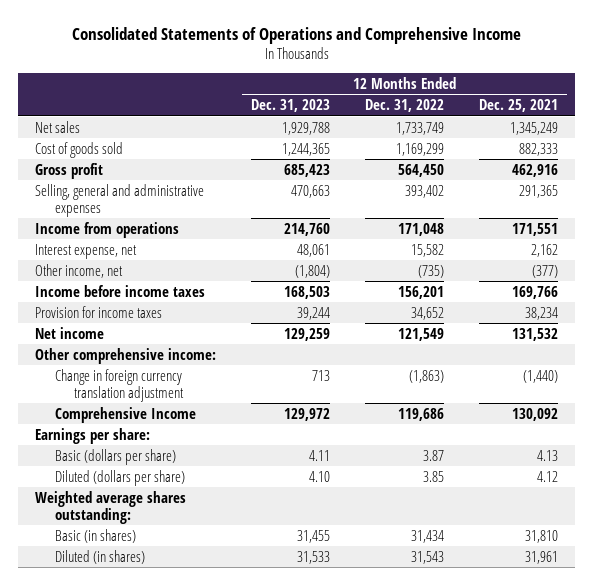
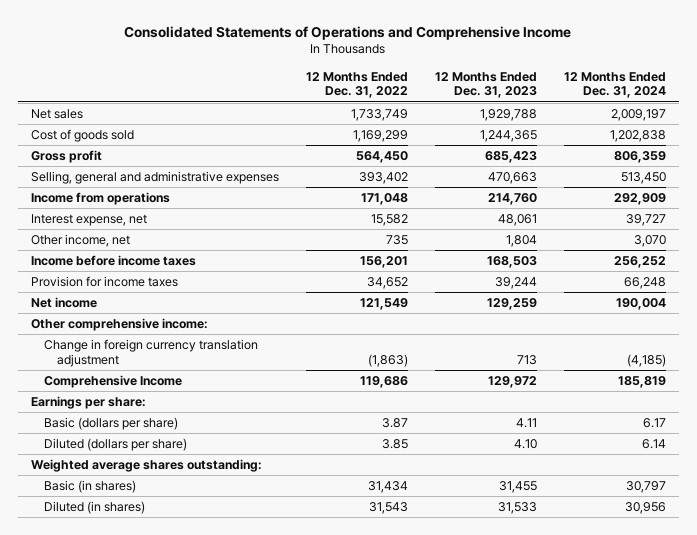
[478,99,558,113] Dec. 25, 2021 -> none
none -> [563,71,666,99] 12 Months Ended Dec. 31, 2024
[295,264,331,278] (1,804) -> [505,234,537,247] 1,804
[418,264,445,278] (735) -> [385,234,408,245] 735

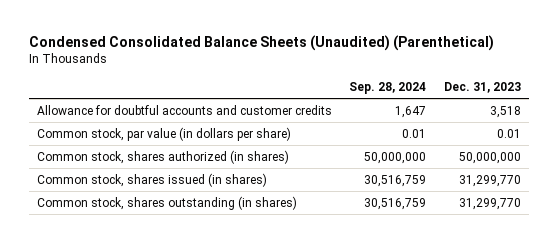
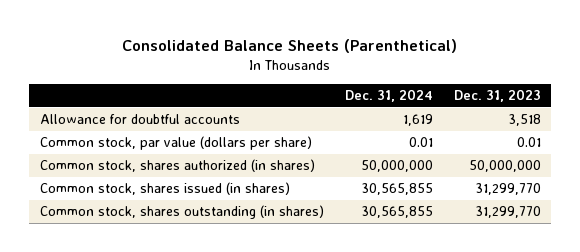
[28,35,494,52] Condensed Consolidated Balance Sheets (Unaudited) (Parenthetical) -> [122,38,458,53] Consolidated Balance Sheets (Parenthetical)
[349,82,427,95] Sep. 28, 2024 -> none
none -> [344,89,433,103] Dec. 31, 2024
[37,104,333,115] Allowance for doubtful accounts and customer credits -> [39,114,240,125] Allowance for doubtful accounts
[37,126,292,141] Common stock, par value (in dollars per share) -> [39,136,312,151] Common stock, par value (dollars per share)

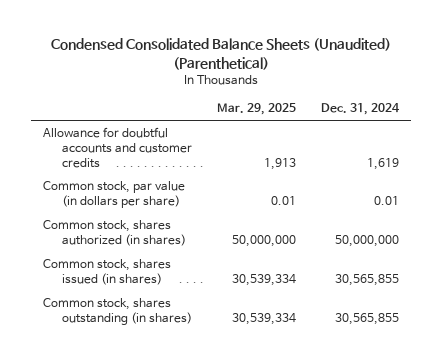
[122,38,458,53] Consolidated Balance Sheets (Parenthetical) -> [50,38,391,70] Condensed Consolidated Balance Sheets (Unaudited) (Parenthetical)
[453,89,541,103] Dec. 31, 2023 -> none
none -> [216,103,296,116] Mar. 29, 2025
[39,114,240,125] Allowance for doubtful accounts -> [43,127,192,168] Allowance for doubtful accounts and customer credits
[39,136,312,151] Common stock, par value (dollars per share) -> [43,181,186,209] Common stock, par value (in dollars per share)

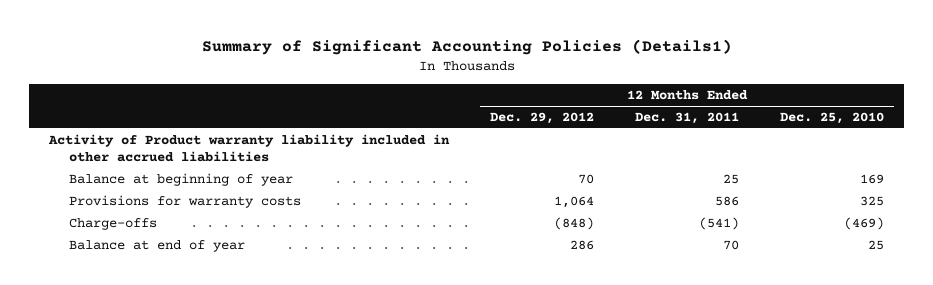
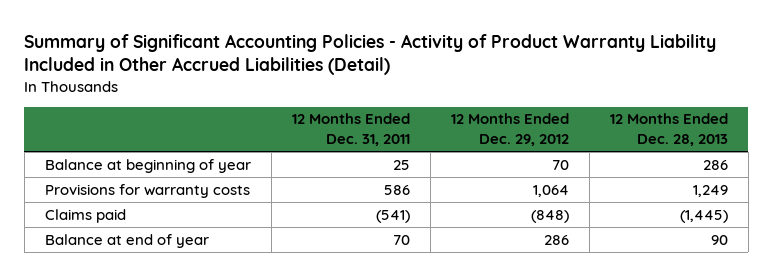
[201,39,732,56] Summary of Significant Accounting Policies (Details1) -> [24,33,717,76] Summary of Significant Accounting Policies - Activity of Product Warranty Liability Included in Other Accrued Liabilities (Detail)
[779,111,884,124] Dec. 25, 2010 -> none
none -> [609,113,728,147] 12 Months Ended Dec. 28, 2013
[48,133,451,162] Activity of Product warranty liability included in other accrued liabilities -> none
[68,217,157,230] Charge-offs -> [44,208,126,223] Claims paid

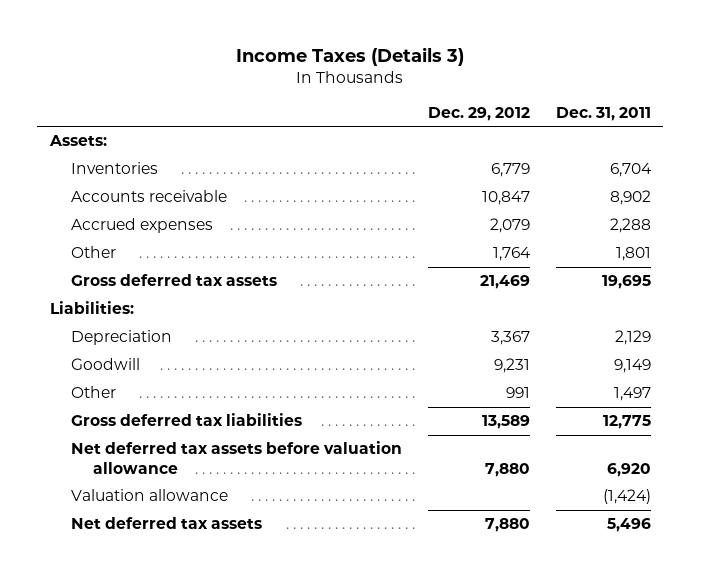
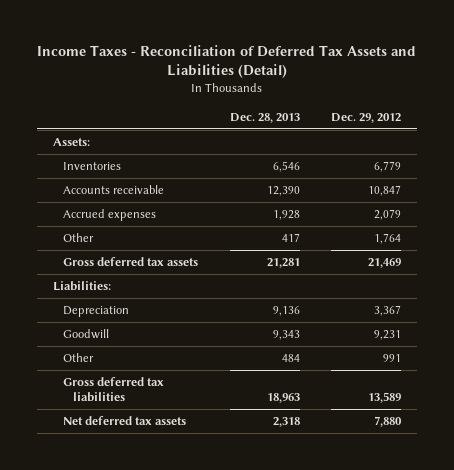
[236,46,465,66] Income Taxes (Details 3) -> [36,44,416,79] Income Taxes - Reconciliation of Deferred Tax Assets and Liabilities (Detail)
[555,106,651,121] Dec. 31, 2011 -> none
none -> [229,112,300,123] Dec. 28, 2013
[71,441,403,474] Net deferred tax assets before valuation allowance -> none
[71,489,229,502] Valuation allowance -> none

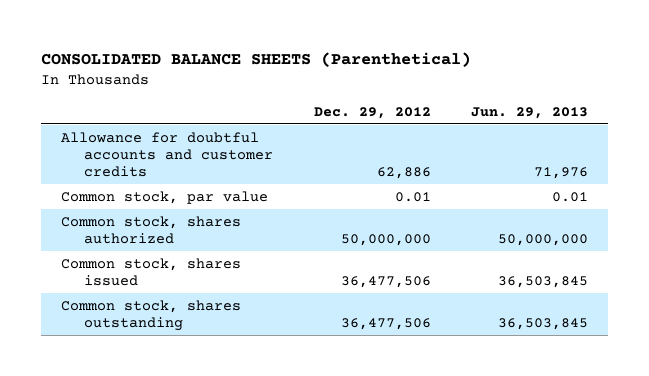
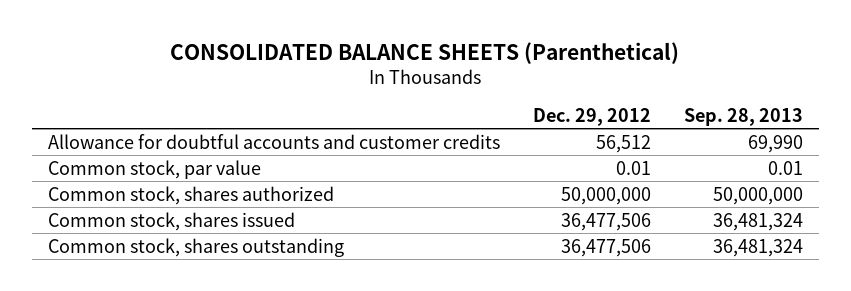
[471,106,589,119] Jun. 29, 2013 -> none
none -> [683,107,803,126] Sep. 28, 2013
[376,167,431,180] 62,886 -> [595,134,651,153] 56,512

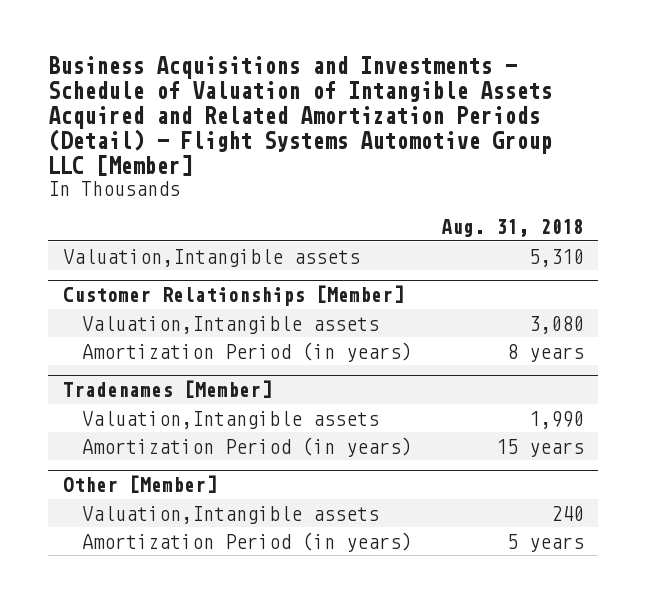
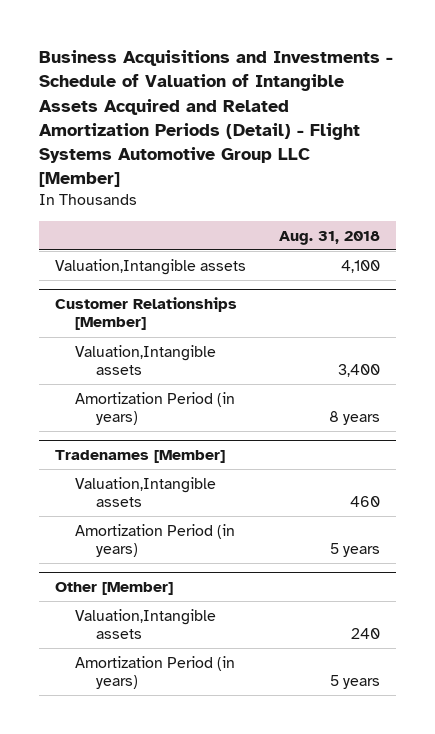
[528,248,584,267] 5,310 -> [340,259,380,273] 4,100
[528,315,584,334] 3,080 -> [337,364,380,378] 3,400
[528,410,584,429] 1,990 -> [349,496,380,508] 460
[495,438,584,457] 15 years -> [329,543,380,558] 5 years

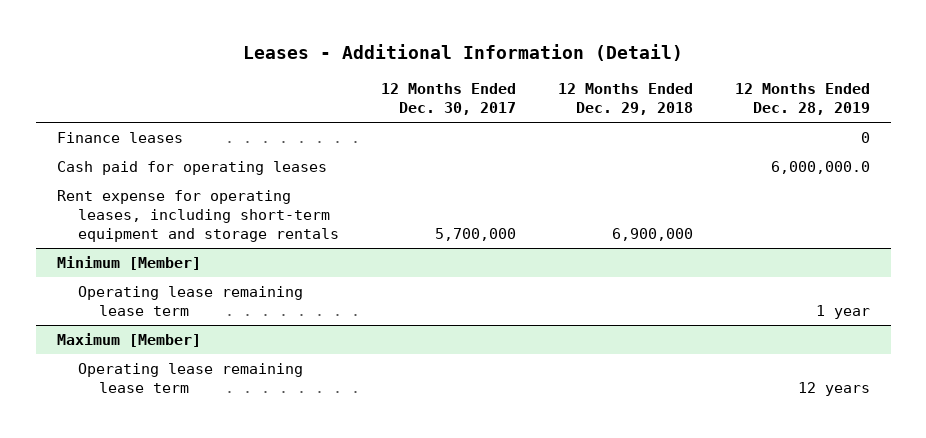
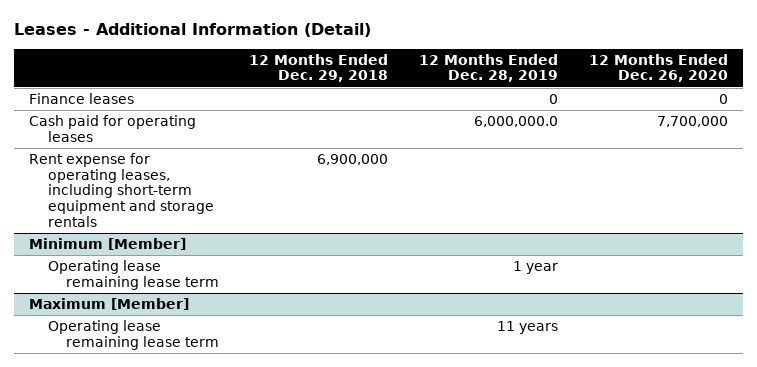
[380,83,516,116] 12 Months Ended Dec. 30, 2017 -> none
none -> [588,53,728,83] 12 Months Ended Dec. 26, 2020
[797,381,870,396] 12 years -> [497,321,559,335] 11 years

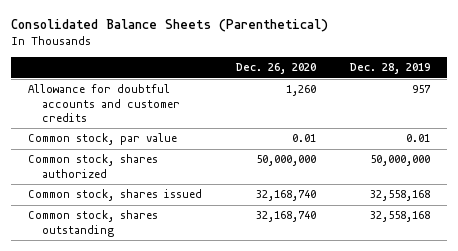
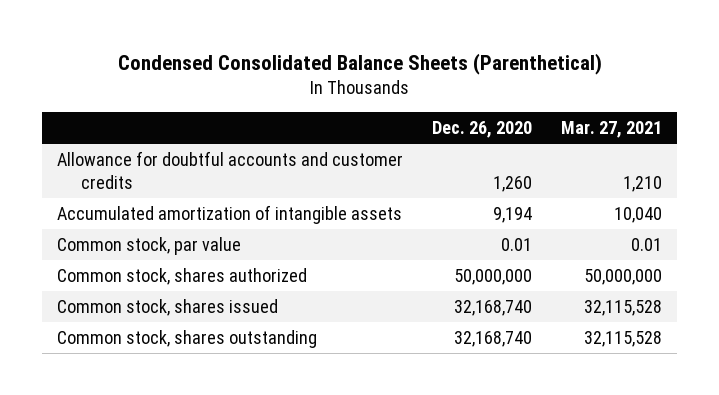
[11,19,329,33] Consolidated Balance Sheets (Parenthetical) -> [117,53,602,76] Condensed Consolidated Balance Sheets (Parenthetical)
[349,63,430,75] Dec. 28, 2019 -> none
none -> [561,121,663,139] Mar. 27, 2021
none -> [56,204,402,224] Accumulated amortization of intangible assets

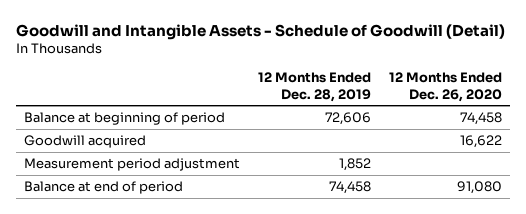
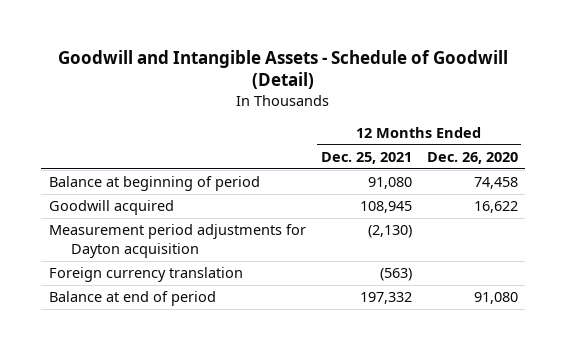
[257,72,371,102] 12 Months Ended Dec. 28, 2019 -> none
none -> [320,151,412,164] Dec. 25, 2021
[24,158,241,172] Measurement period adjustment -> [48,224,306,258] Measurement period adjustments for Dayton acquisition
none -> [48,267,243,283] Foreign currency translation

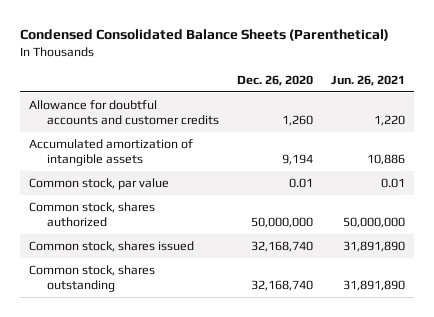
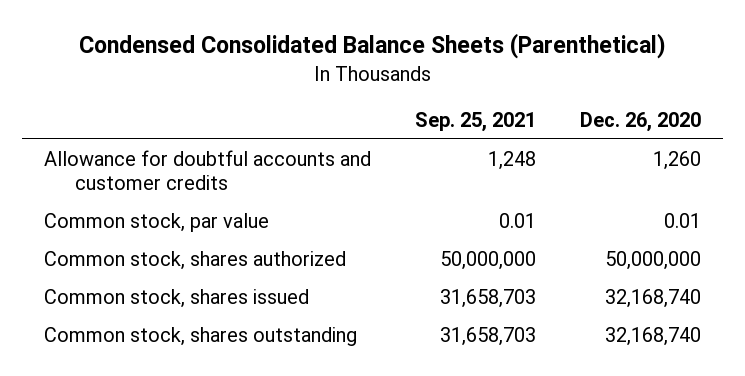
[331,74,406,86] Jun. 26, 2021 -> none
none -> [415,112,537,133] Sep. 25, 2021
[29,138,194,167] Accumulated amortization of intangible assets -> none

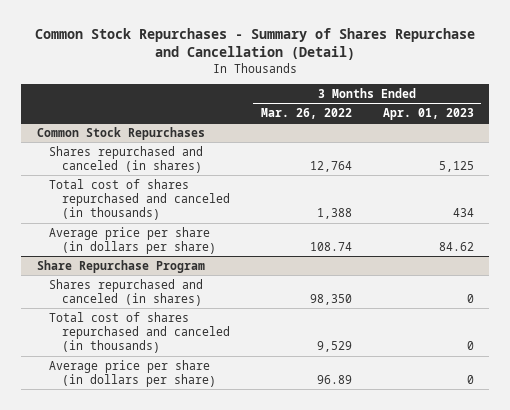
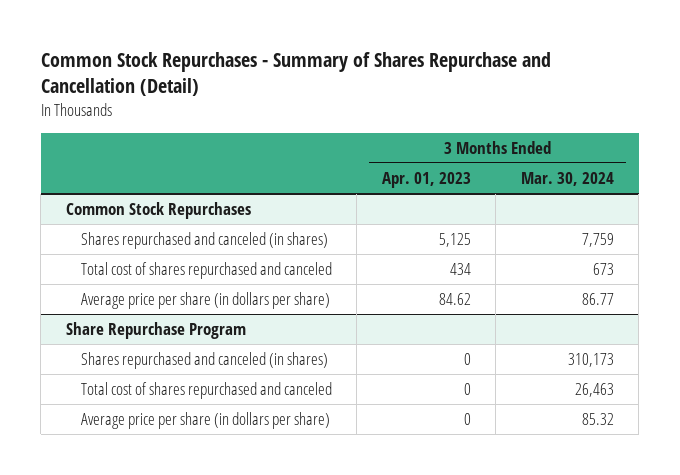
[260,108,352,120] Mar. 26, 2022 -> none
none -> [520,171,614,186] Mar. 30, 2024
[49,178,231,221] Total cost of shares repurchased and canceled (in thousands) -> [81,262,333,280] Total cost of shares repurchased and canceled
[49,311,231,354] Total cost of shares repurchased and canceled (in thousands) -> [81,382,333,400] Total cost of shares repurchased and canceled

